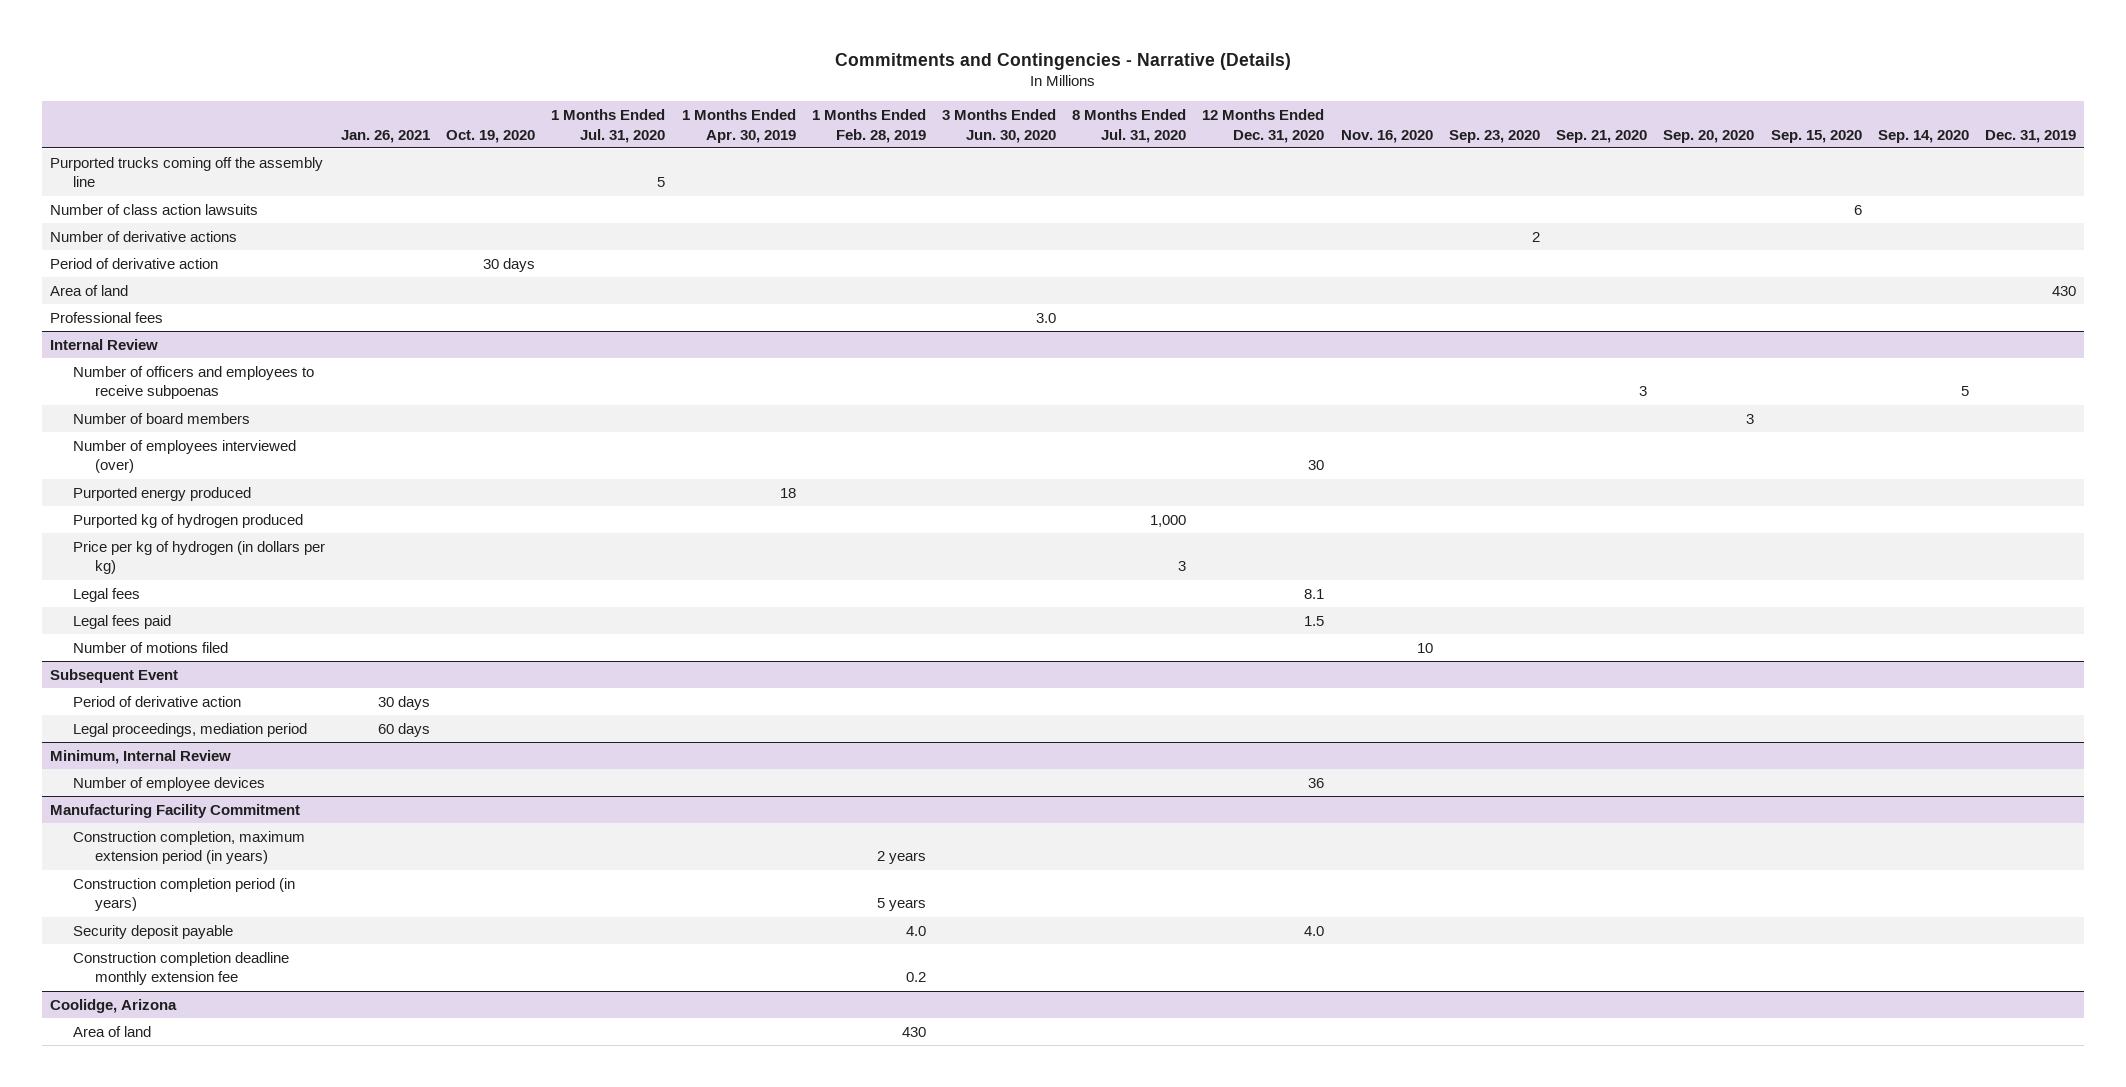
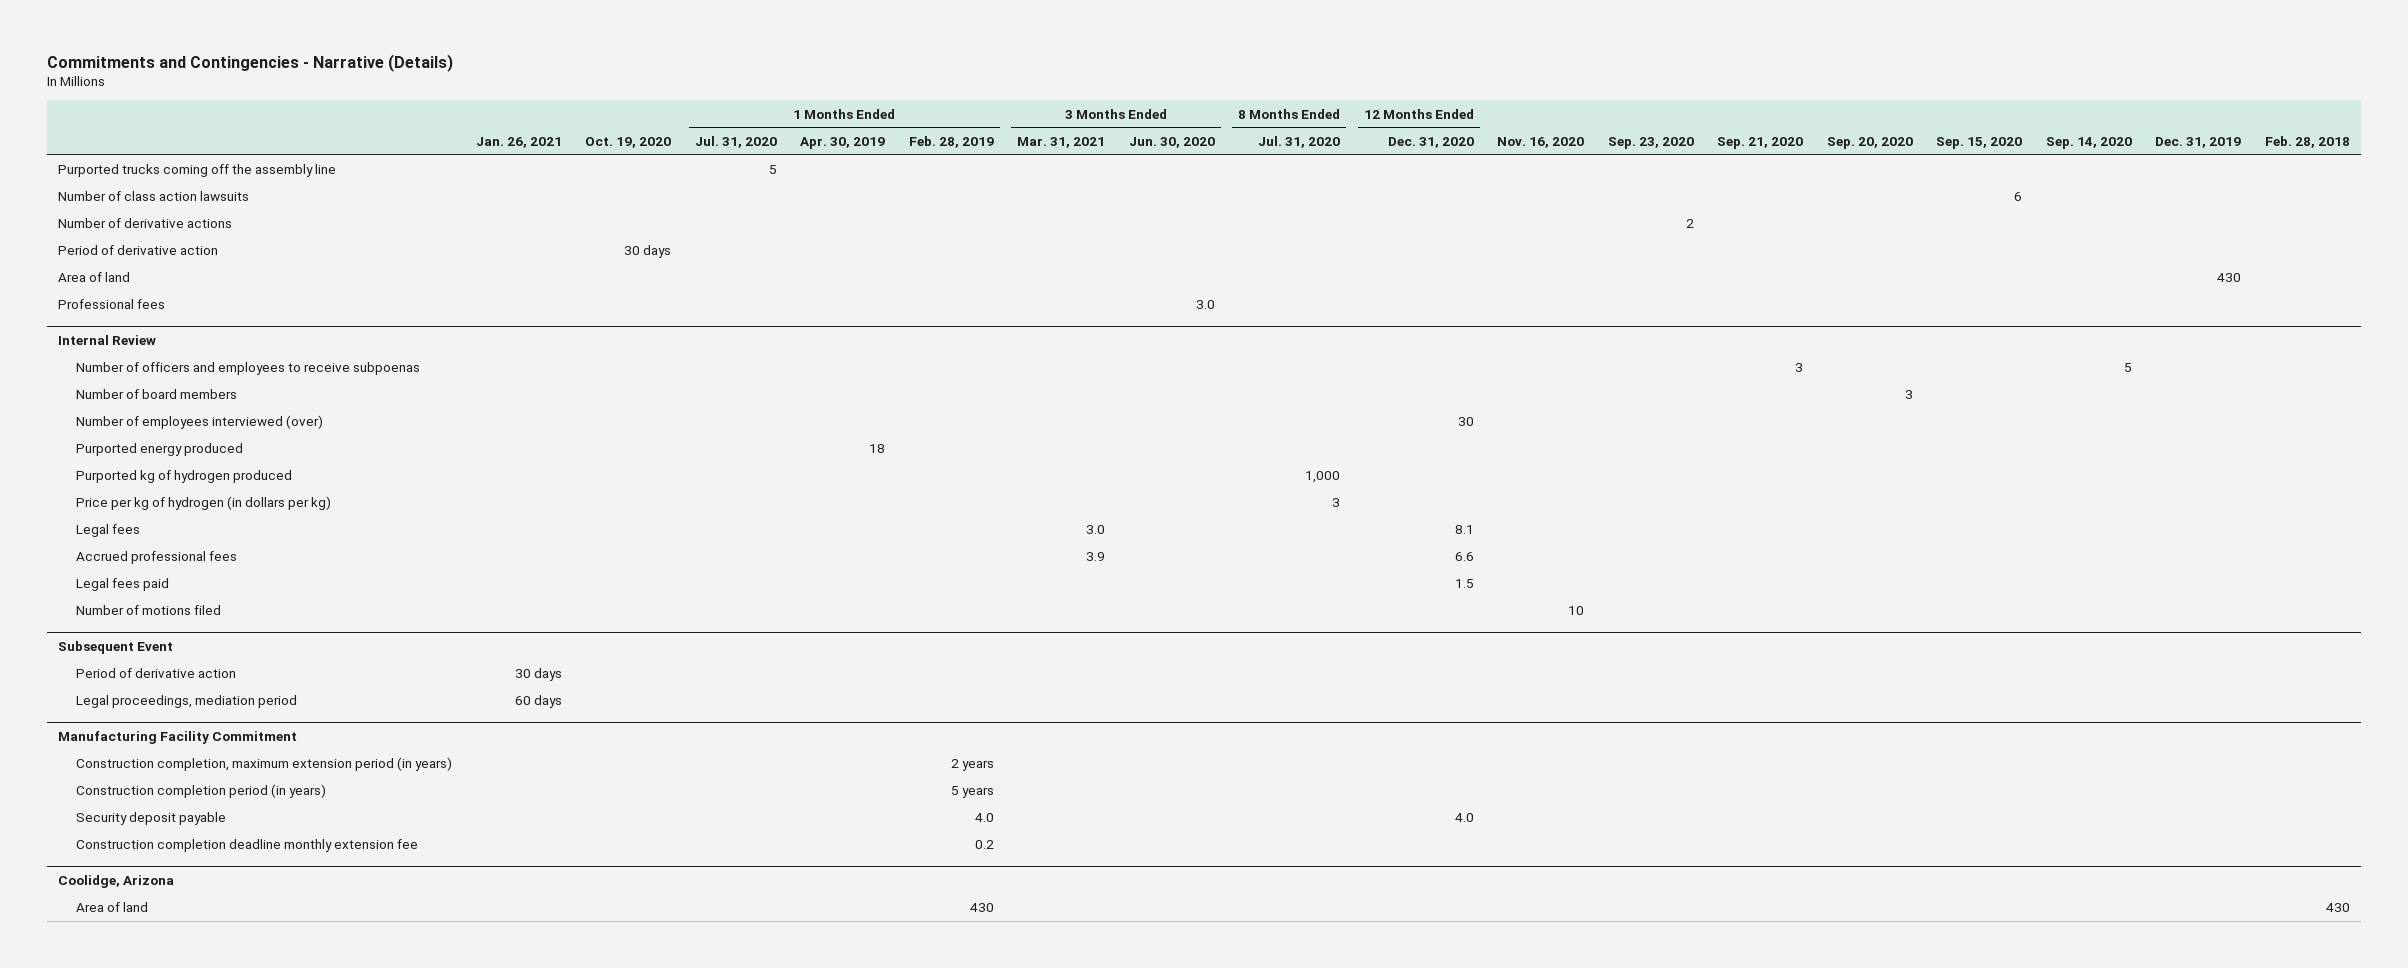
none -> [1017,136,1106,148] Mar. 31, 2021
none -> [2264,135,2350,148] Feb. 28, 2018
none -> [76,551,238,565] Accrued professional fees
[50,749,232,764] Minimum, Internal Review -> none
[72,776,265,791] Number of employee devices -> none

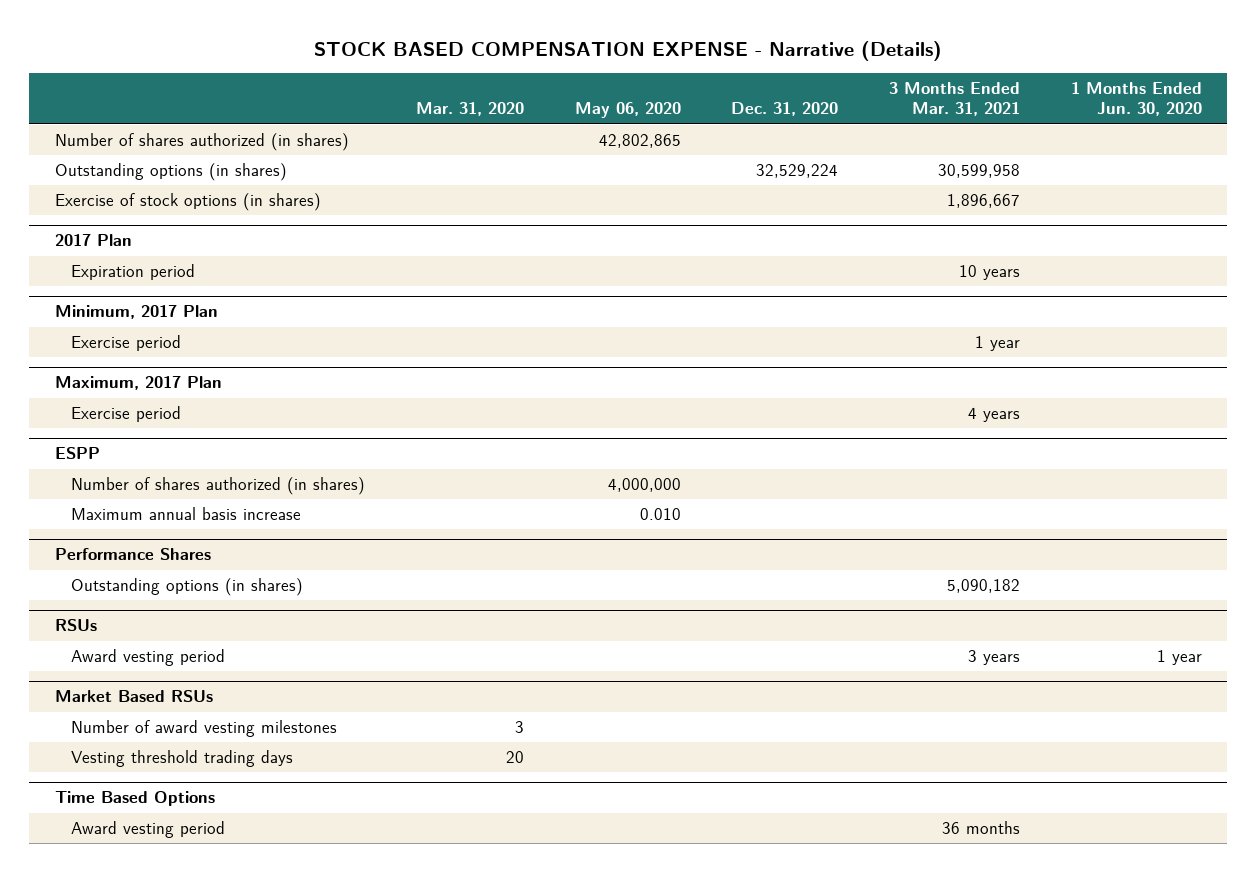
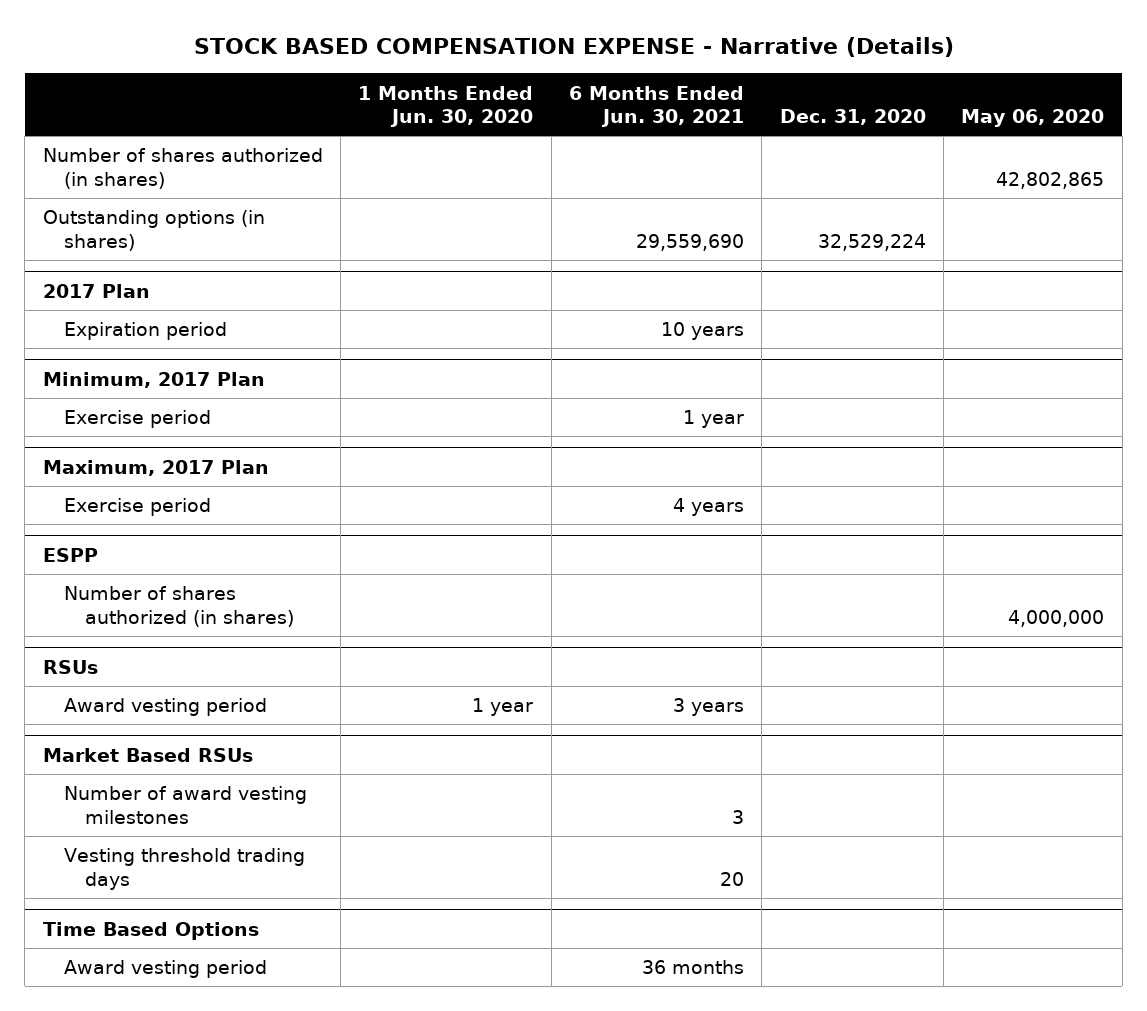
[416,102,525,117] Mar. 31, 2020 -> none
[889,81,1021,117] 3 Months Ended Mar. 31, 2021 -> none
none -> [569,85,745,128] 6 Months Ended Jun. 30, 2021
[54,193,321,212] Exercise of stock options (in shares) -> none
[71,507,302,521] Maximum annual basis increase -> none
[54,548,211,561] Performance Shares -> none
[71,578,304,597] Outstanding options (in shares) -> none

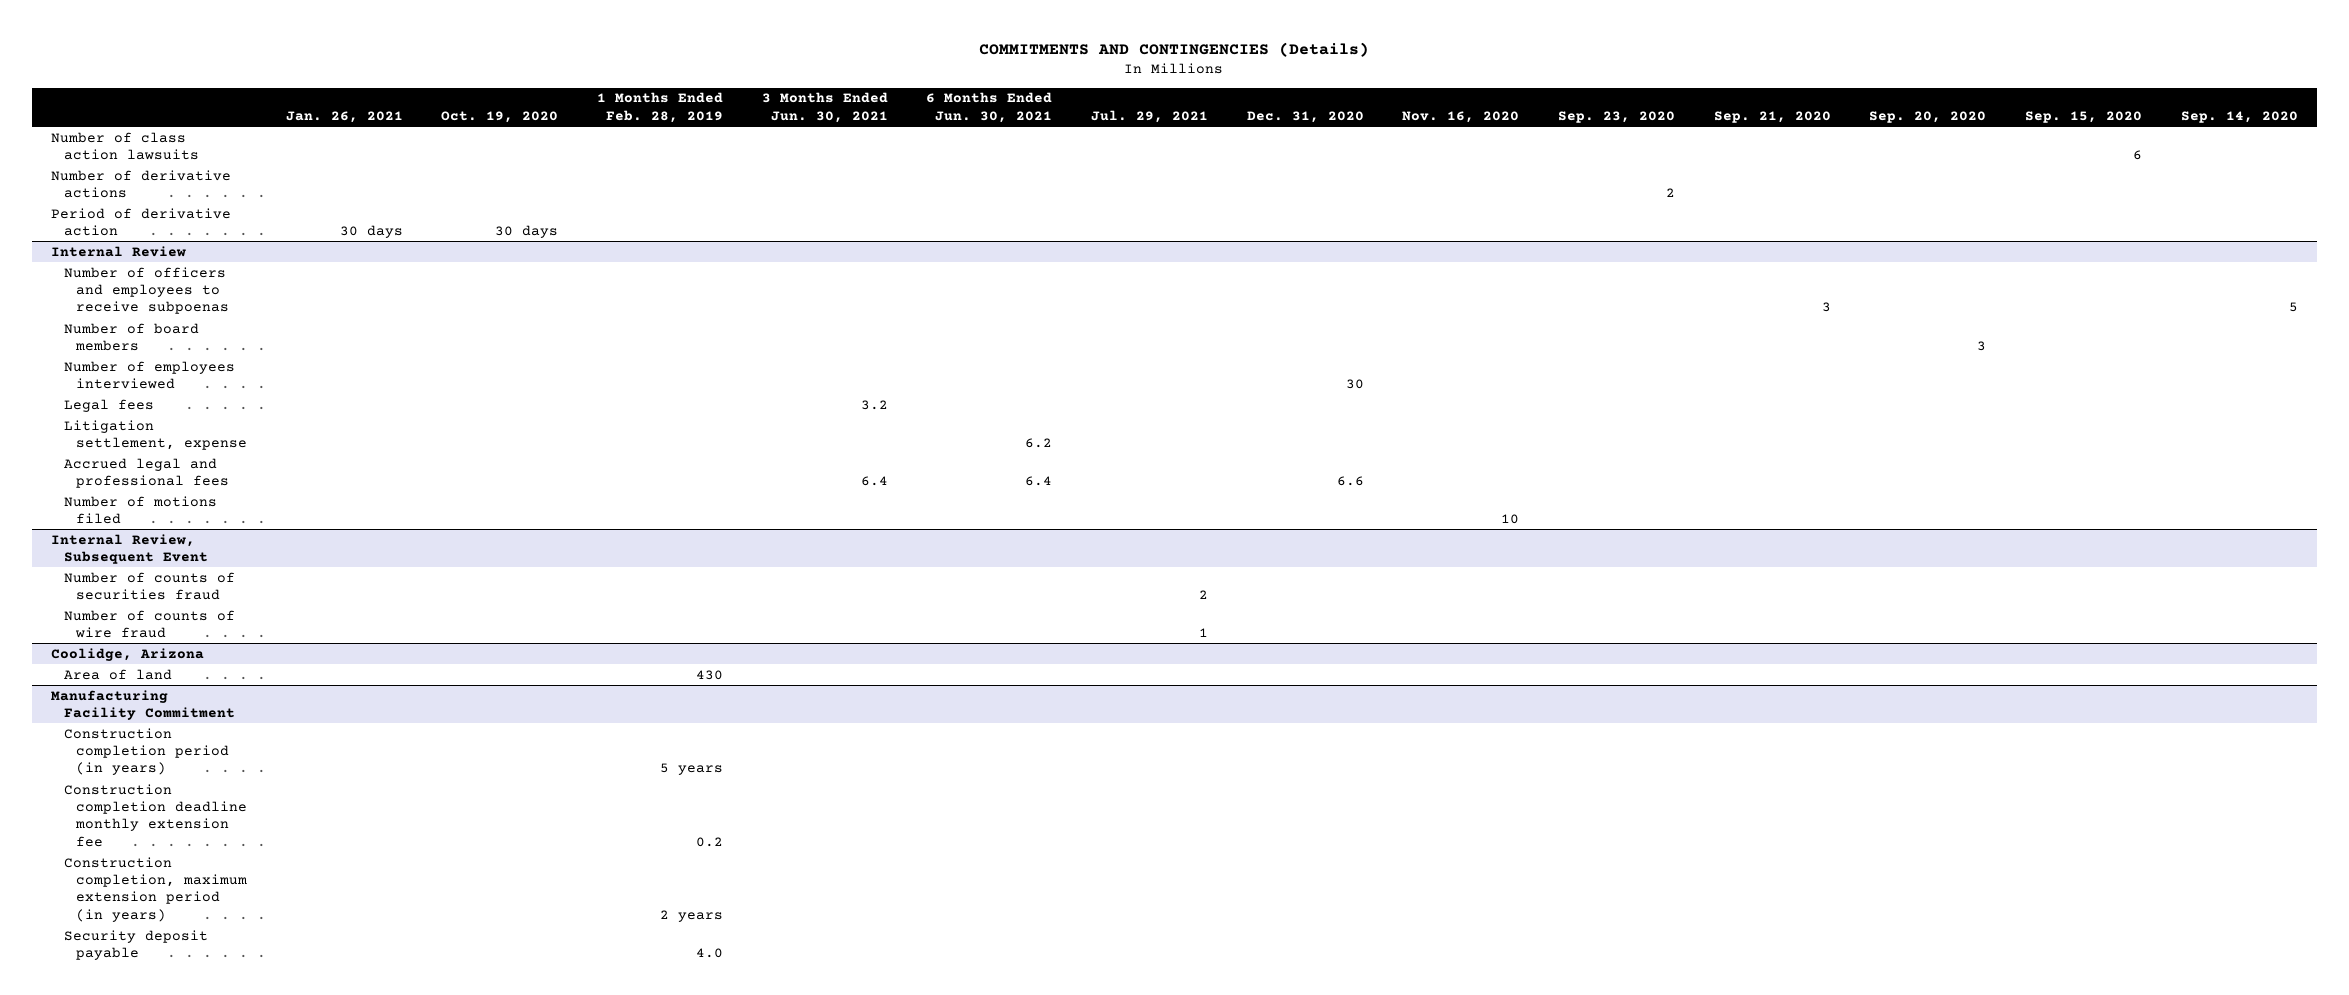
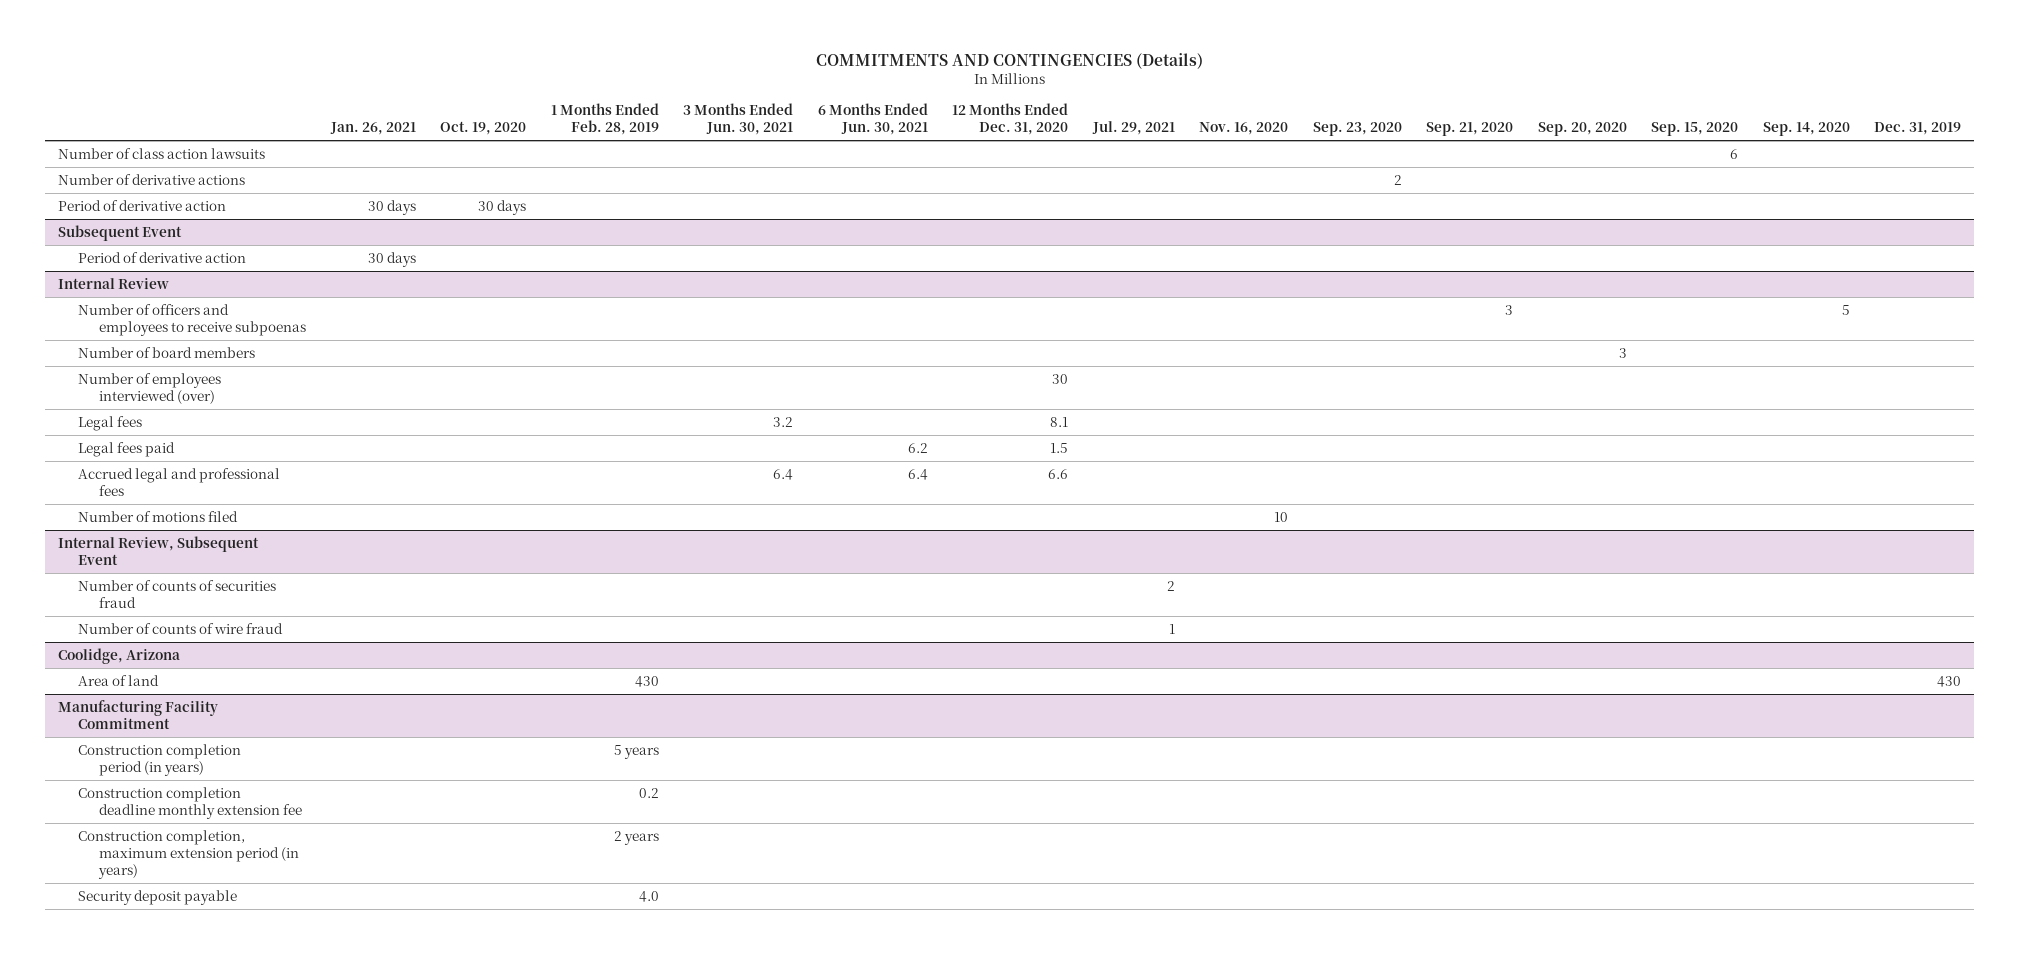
[1246,110,1364,123] Dec. 31, 2020 -> none
none -> [952,103,1069,136] 12 Months Ended Dec. 31, 2020
none -> [1874,122,1962,136] Dec. 31, 2019
none -> [57,224,182,241] Subsequent Event
none -> [78,251,247,263] Period of derivative action
[63,360,235,390] Number of employees interviewed -> [78,372,222,404] Number of employees interviewed (over)
[63,419,248,451] Litigation settlement, expense -> [78,441,176,457] Legal fees paid

